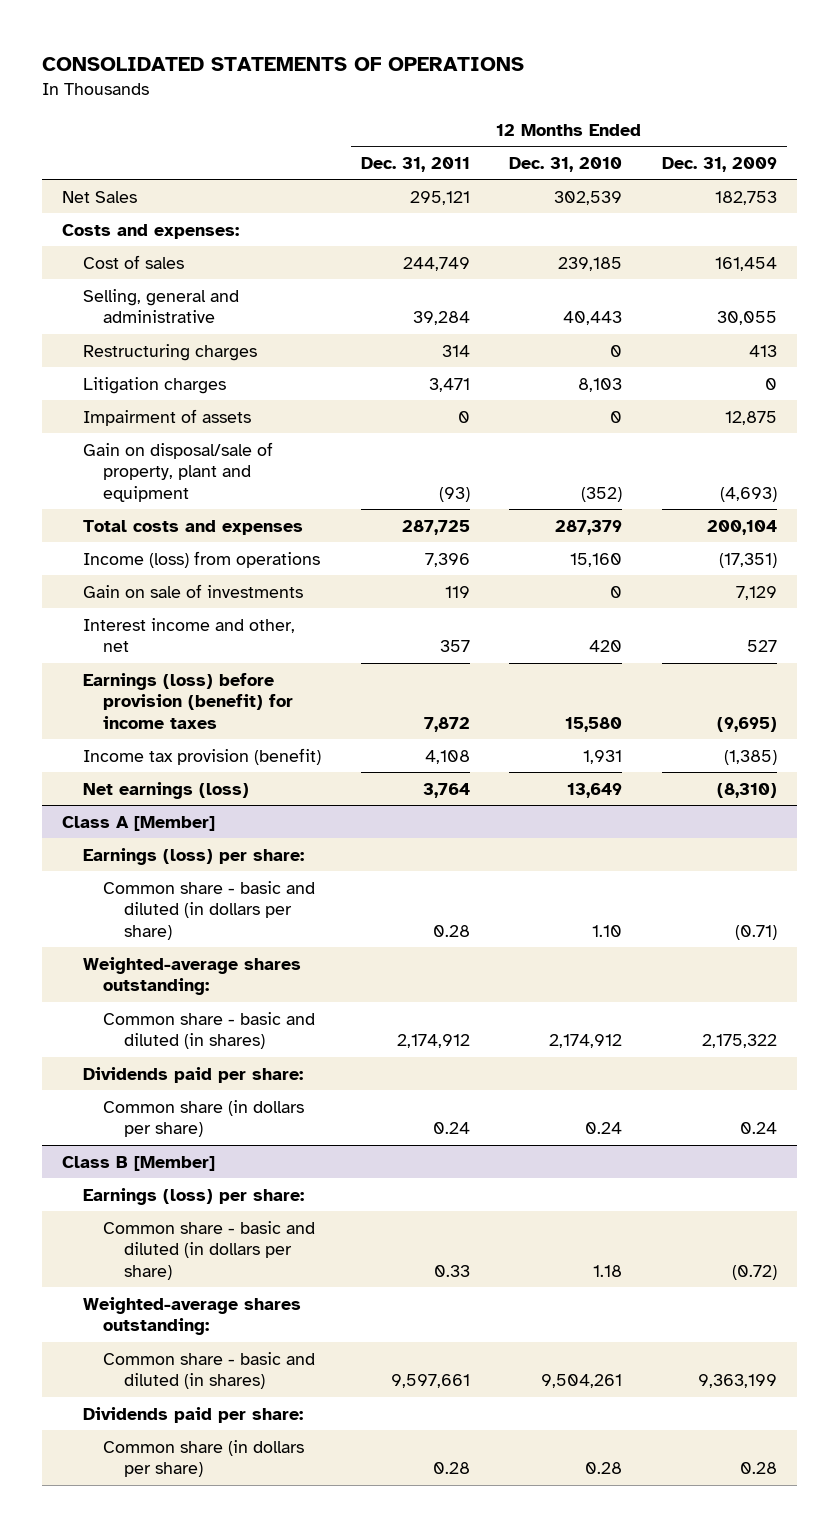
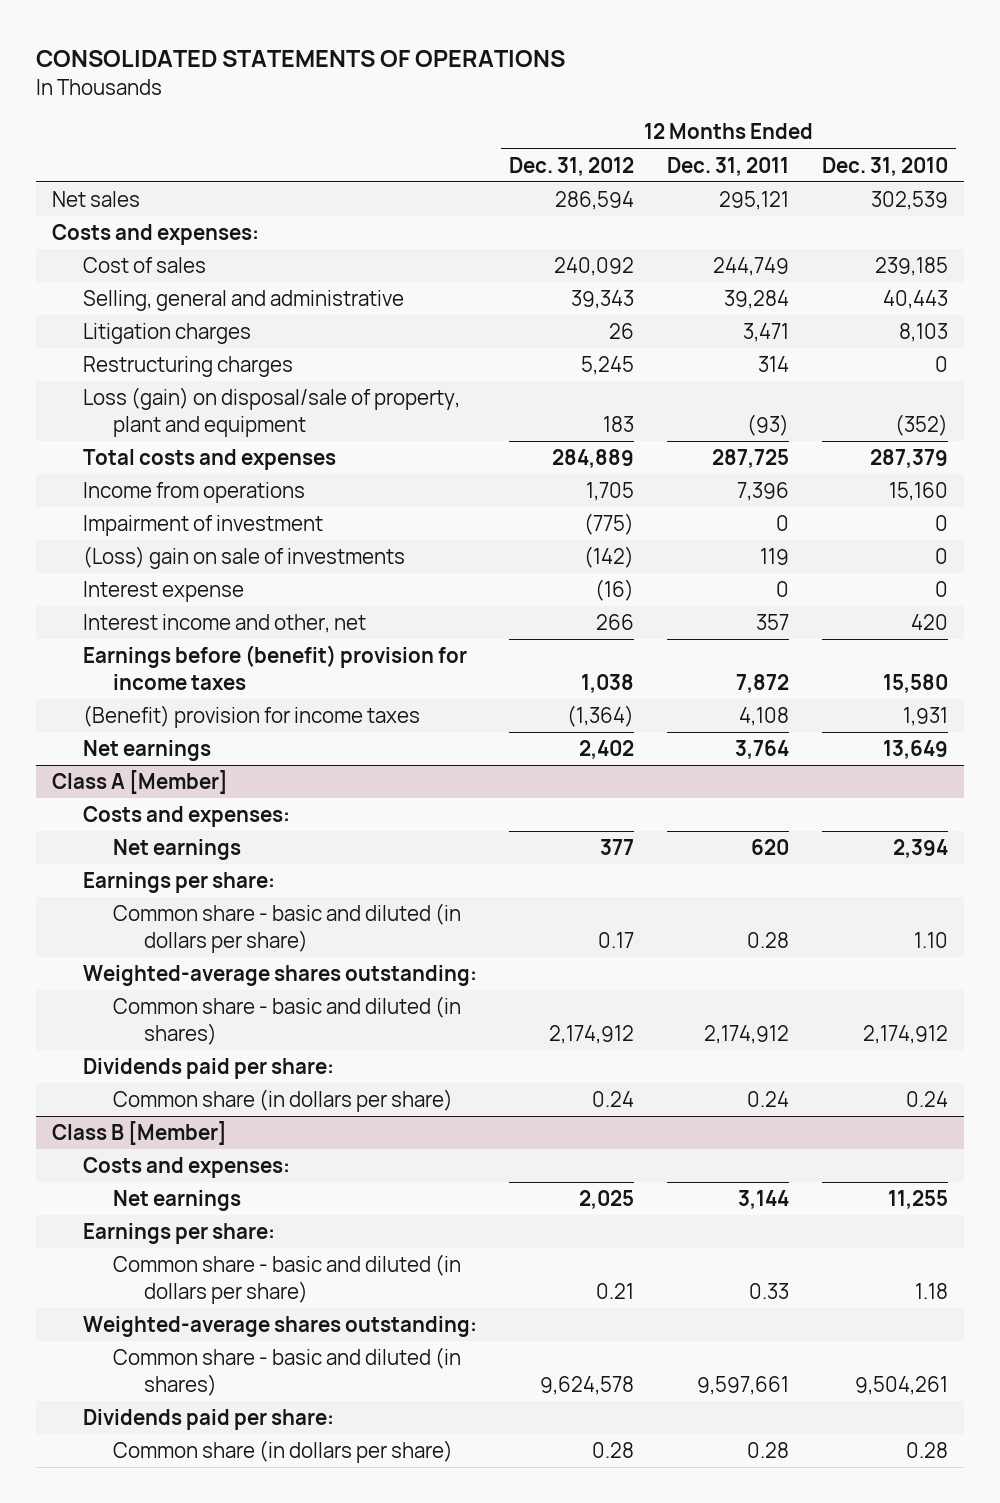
[661,157,777,173] Dec. 31, 2009 -> none
none -> [509,156,635,176] Dec. 31, 2012
[62,190,138,203] Net Sales -> [51,191,140,208] Net sales
[82,408,251,426] Impairment of assets -> none
[82,343,257,361] Restructuring charges -> [82,356,293,378] Restructuring charges
[82,441,273,502] Gain on disposal/sale of property, plant and equipment -> [82,387,460,437] Loss (gain) on disposal/sale of property, plant and equipment
[82,550,320,568] Income (loss) from operations -> [82,482,305,504] Income from operations
none -> [82,515,323,537] Impairment of investment
[82,583,303,598] Gain on sale of investments -> [82,546,405,570] (Loss) gain on sale of investments
none -> [82,581,244,603] Interest expense
[82,672,294,729] Earnings (loss) before provision (benefit) for income taxes -> [82,645,467,690] Earnings before (benefit) provision for income taxes
[82,747,321,765] Income tax provision (benefit) -> [82,705,420,729] (Benefit) provision for income taxes
[82,781,249,799] Net earnings (loss) -> [82,740,211,762] Net earnings
none -> [82,806,290,828] Costs and expenses:
none -> [113,839,242,861] Net earnings
[82,847,304,865] Earnings (loss) per share: -> [82,872,275,894] Earnings per share:
none -> [82,1157,290,1179] Costs and expenses:
none -> [113,1190,242,1212] Net earnings
[82,1187,304,1205] Earnings (loss) per share: -> [82,1223,275,1245] Earnings per share:

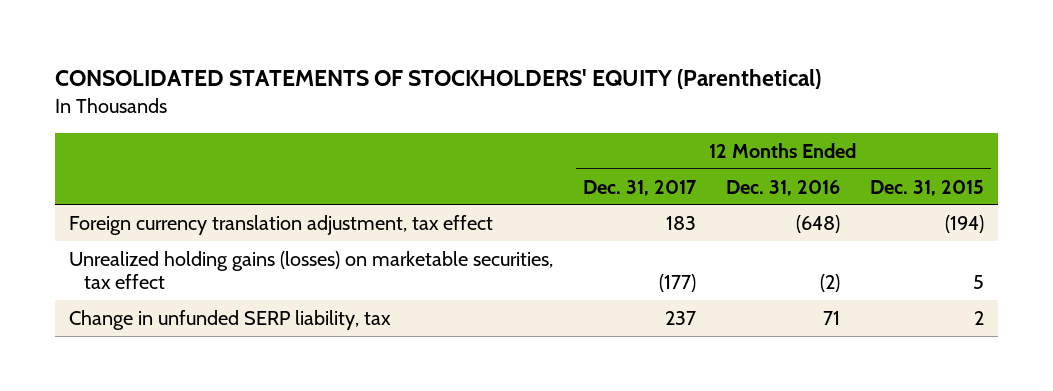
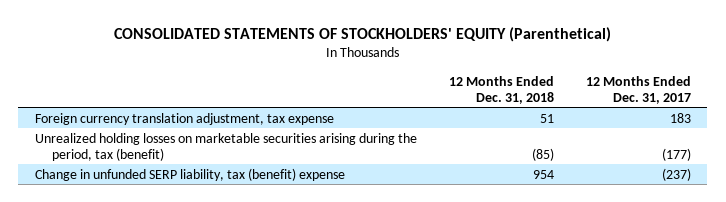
[725,179,840,196] Dec. 31, 2016 -> none
[869,179,984,196] Dec. 31, 2015 -> none
none -> [448,75,554,104] 12 Months Ended Dec. 31, 2018
[69,214,494,235] Foreign currency translation adjustment, tax effect -> [34,112,334,125] Foreign currency translation adjustment, tax expense
[69,250,554,290] Unrealized holding gains (losses) on marketable securities, tax effect -> [34,132,417,161] Unrealized holding losses on marketable securities arising during the period, tax (benefit)
[69,309,392,330] Change in unfunded SERP liability, tax -> [34,167,345,181] Change in unfunded SERP liability, tax (benefit) expense
[665,310,697,325] 237 -> [662,167,692,181] (237)

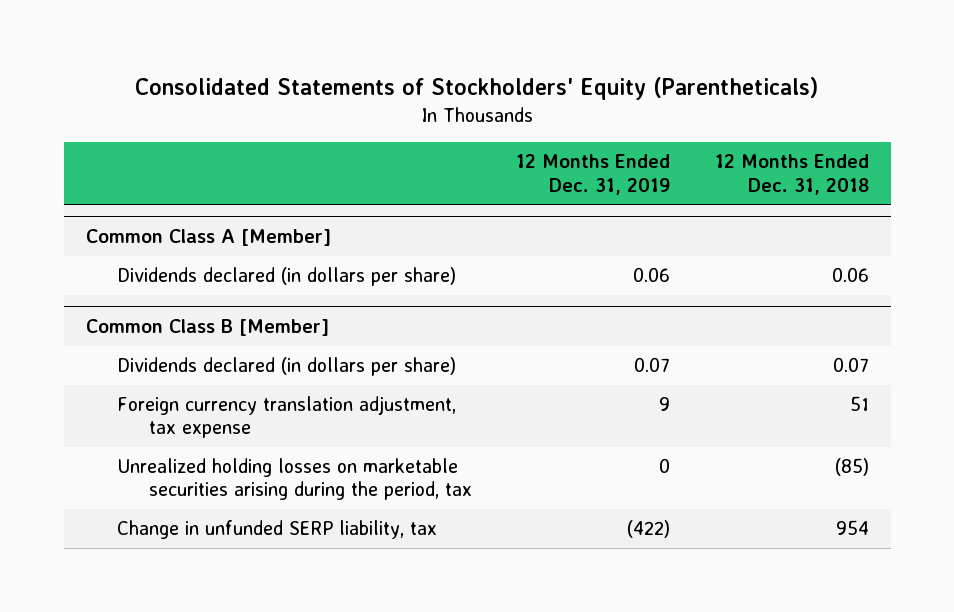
[113,27,611,43] CONSOLIDATED STATEMENTS OF STOCKHOLDERS' EQUITY (Parenthetical) -> [135,76,819,100] Consolidated Statements of Stockholders' Equity (Parentheticals)
[586,75,692,104] 12 Months Ended Dec. 31, 2017 -> none
none -> [516,154,671,195] 12 Months Ended Dec. 31, 2019
none -> [85,228,331,246] Common Class A [Member]
none -> [117,267,457,287] Dividends declared (in dollars per share)
none -> [85,318,329,336] Common Class B [Member]
none -> [117,357,457,377] Dividends declared (in dollars per share)
[34,132,417,161] Unrealized holding losses on marketable securities arising during the period, tax (benefit) -> [117,458,472,501] Unrealized holding losses on marketable securities arising during the period, tax
[34,167,345,181] Change in unfunded SERP liability, tax (benefit) expense -> [117,520,438,540] Change in unfunded SERP liability, tax

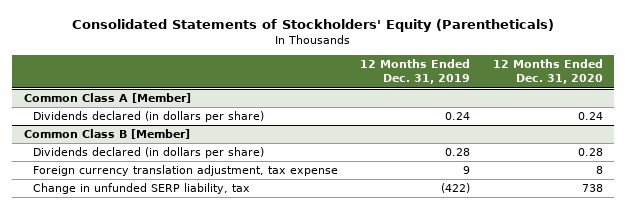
[714,154,869,195] 12 Months Ended Dec. 31, 2018 -> none
none -> [493,59,604,85] 12 Months Ended Dec. 31, 2020
[633,267,671,283] 0.06 -> [445,112,471,121] 0.24
[634,357,671,373] 0.07 -> [445,148,471,157] 0.28
[117,458,472,501] Unrealized holding losses on marketable securities arising during the period, tax -> none

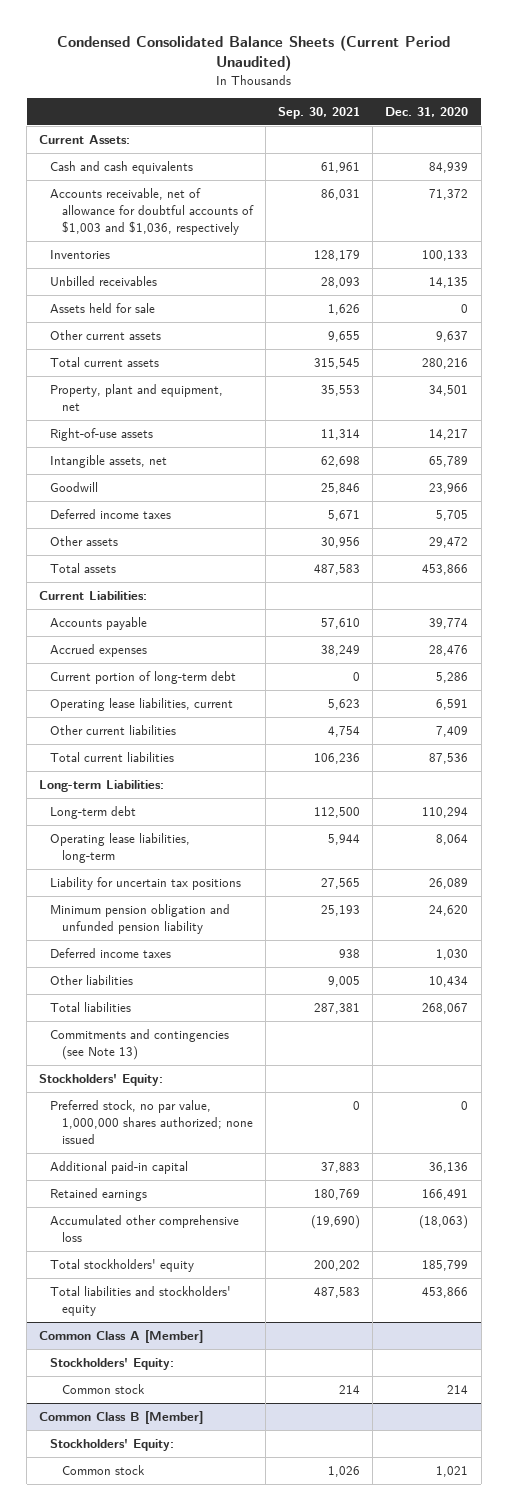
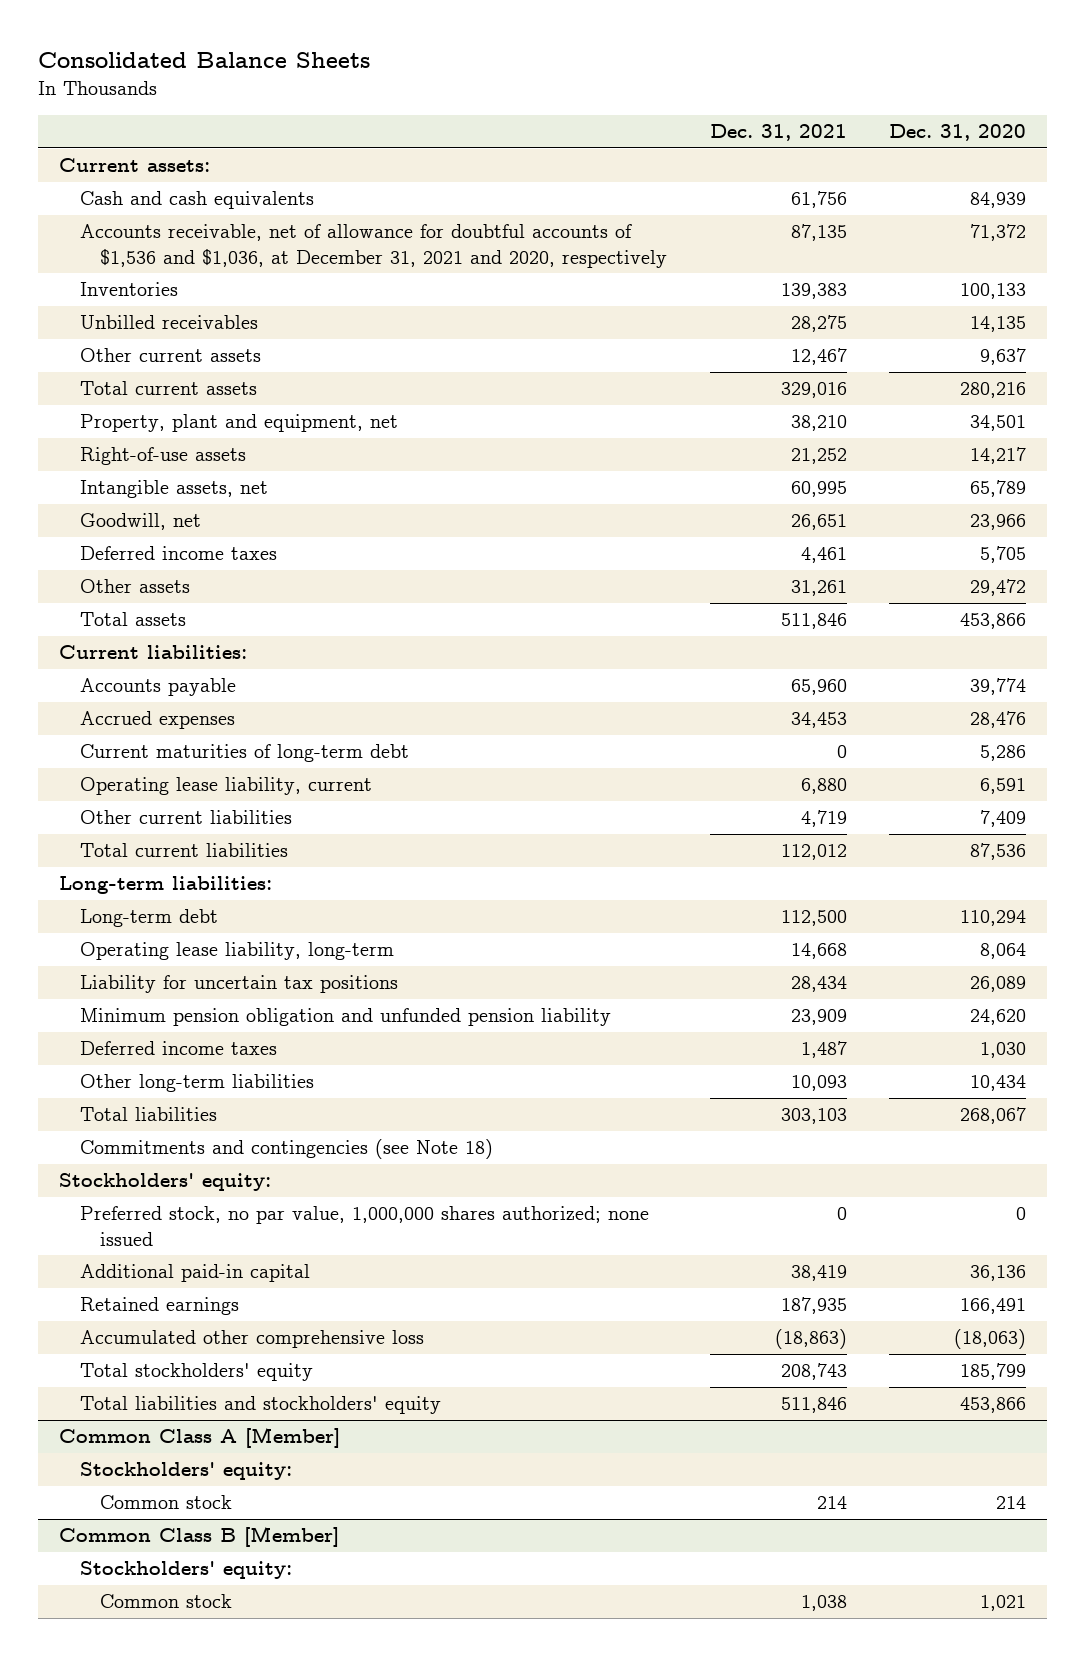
[56,34,450,72] Condensed Consolidated Balance Sheets (Current Period Unaudited) -> [37,52,370,69] Consolidated Balance Sheets
[277,107,360,120] Sep. 30, 2021 -> none
none -> [709,124,847,142] Dec. 31, 2021
[39,135,131,145] Current Assets: -> [58,158,210,173] Current assets:
[50,188,254,235] Accounts receivable, net of allowance for doubtful accounts of $1,003 and $1,036, respectively -> [79,224,668,268] Accounts receivable, net of allowance for doubtful accounts of $1,536 and $1,036, at December 31, 2021 and 2020, respectively
[50,303,156,314] Assets held for sale -> none
[50,482,99,493] Goodwill -> [79,513,201,531] Goodwill, net
[39,591,148,601] Current Liabilities: -> [58,645,247,660] Current liabilities:
[50,671,237,685] Current portion of long-term debt -> [79,744,409,763] Current maturities of long-term debt
[50,698,234,712] Operating lease liabilities, current -> [79,777,372,796] Operating lease liability, current
[39,780,165,793] Long-term Liabilities: -> [58,876,272,895] Long-term liabilities:
[50,833,191,863] Operating lease liabilities, long-term -> [79,942,394,961] Operating lease liability, long-term
[50,975,134,986] Other liabilities -> [79,1074,314,1093] Other long-term liabilities
[50,1029,230,1060] Commitments and contingencies (see Note 13) -> [79,1139,493,1160] Commitments and contingencies (see Note 18)
[39,1074,164,1087] Stockholders' Equity: -> [58,1173,271,1192] Stockholders' equity:
[50,1358,175,1371] Stockholders' Equity: -> [79,1462,292,1481] Stockholders' equity:
[50,1439,175,1452] Stockholders' Equity: -> [79,1561,292,1580] Stockholders' equity:

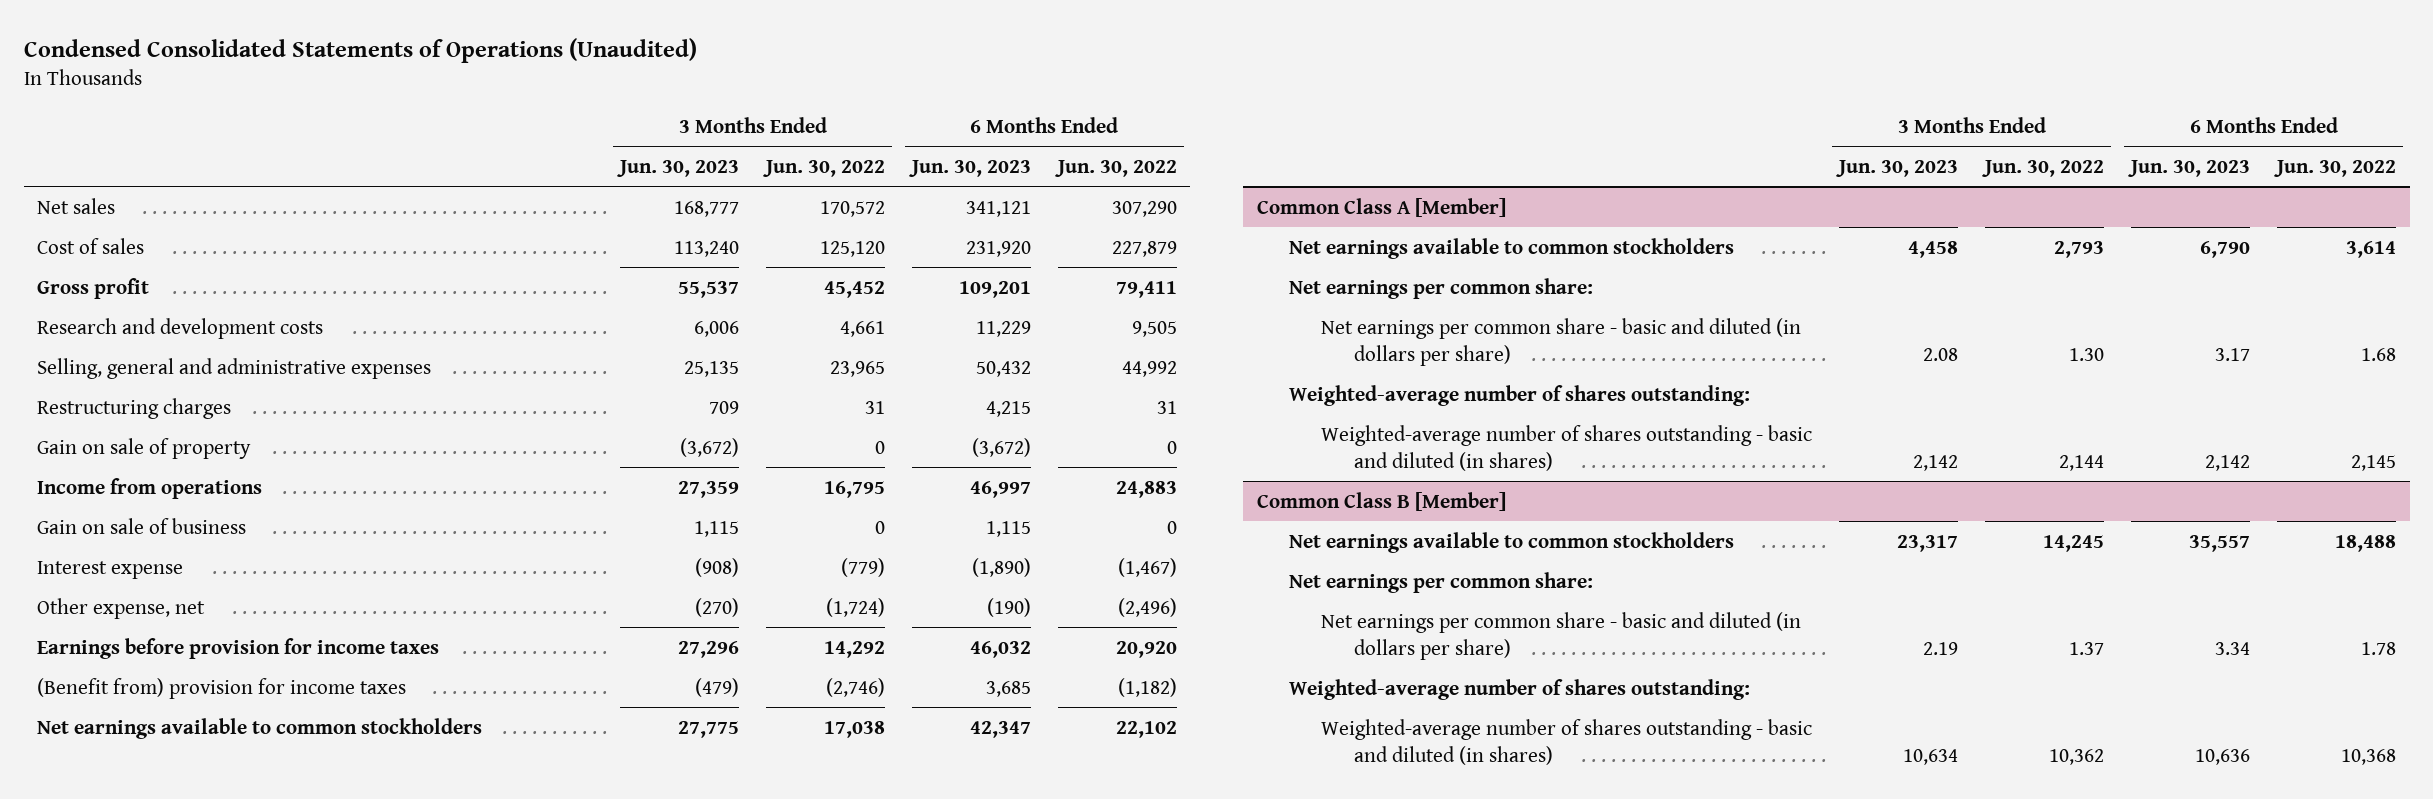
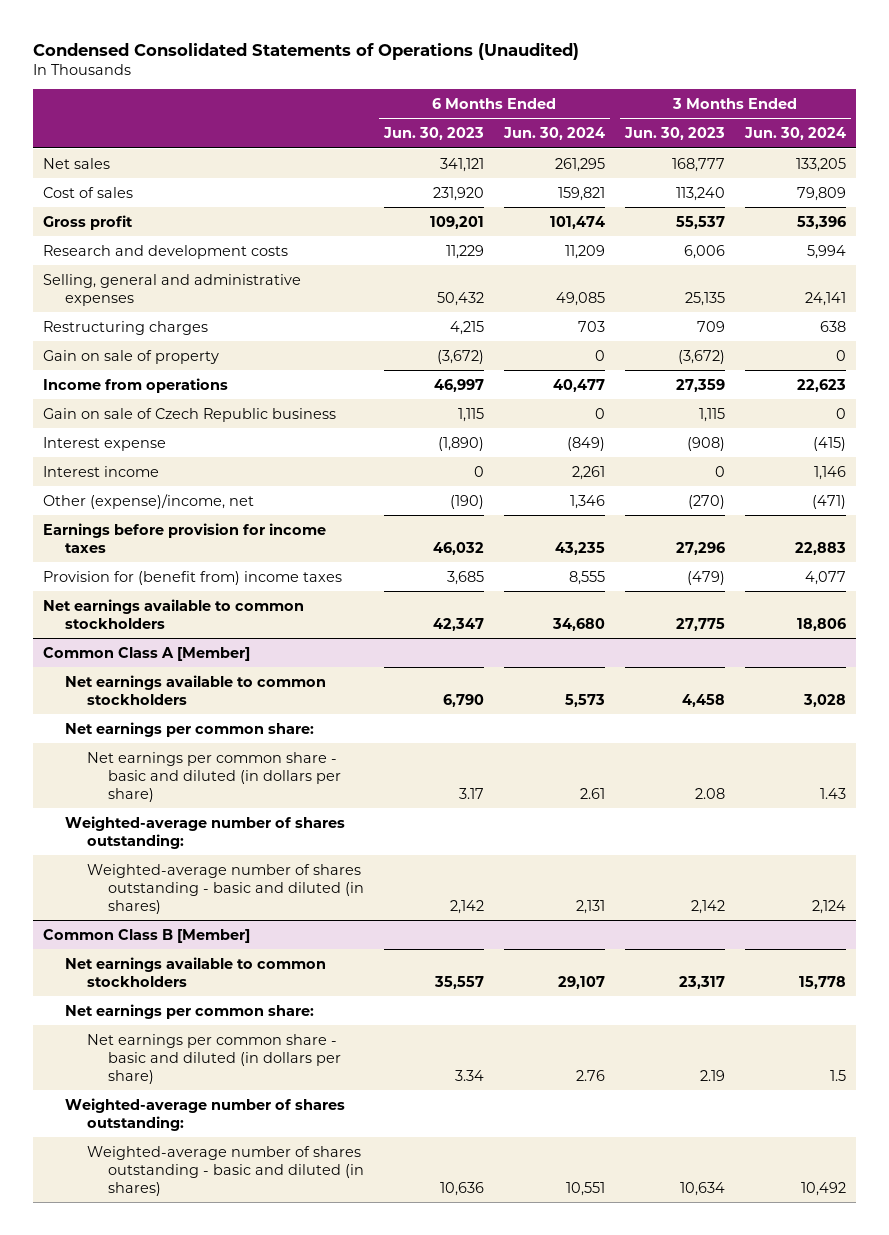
[763,159,886,177] Jun. 30, 2022 -> none
[1054,159,1177,177] Jun. 30, 2022 -> none
none -> [502,127,605,141] Jun. 30, 2024
none -> [743,127,846,141] Jun. 30, 2024
[37,517,247,534] Gain on sale of business -> [43,407,337,422] Gain on sale of Czech Republic business
none -> [43,465,160,477] Interest income
[37,597,206,619] Other expense, net -> [43,493,255,509] Other (expense)/income, net
[37,677,407,699] (Benefit from) provision for income taxes -> [43,570,343,585] Provision for (benefit from) income taxes

